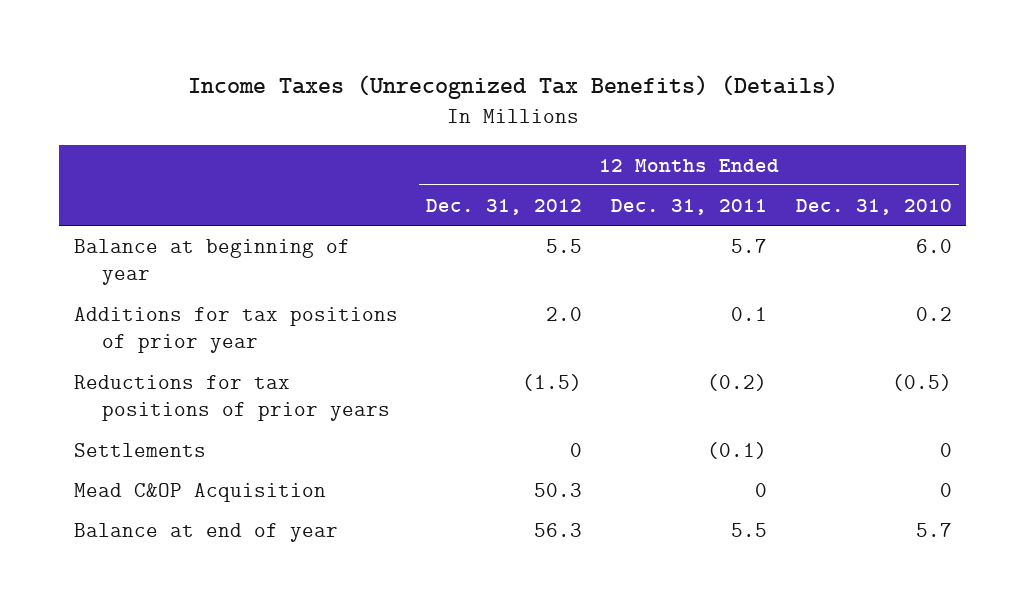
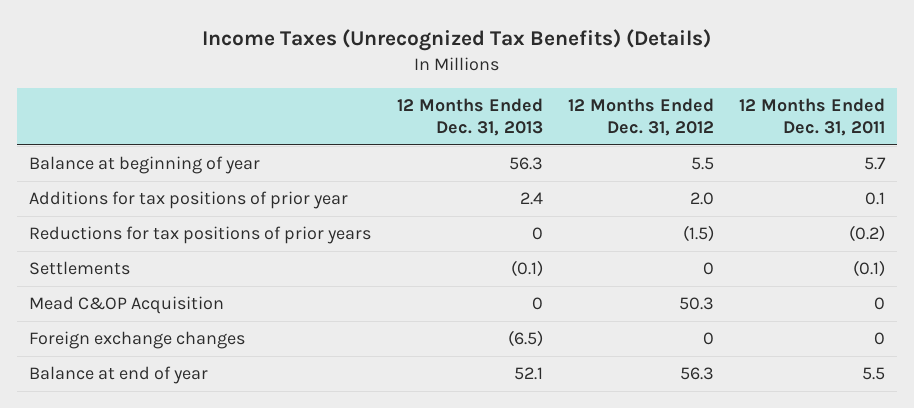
[795,198,952,215] Dec. 31, 2010 -> none
none -> [396,98,543,137] 12 Months Ended Dec. 31, 2013
none -> [29,331,246,350] Foreign exchange changes

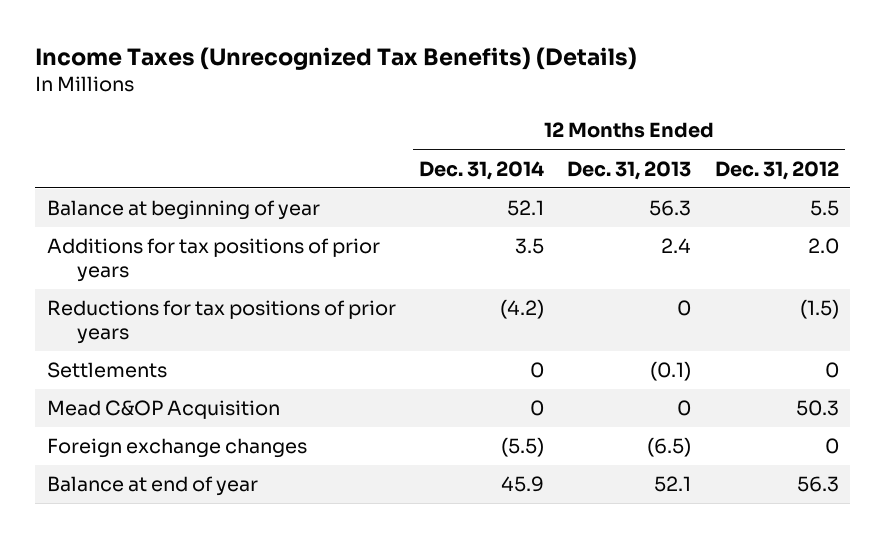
[738,98,885,137] 12 Months Ended Dec. 31, 2011 -> none
none -> [419,160,545,180] Dec. 31, 2014
[29,191,349,210] Additions for tax positions of prior year -> [46,238,380,283] Additions for tax positions of prior years

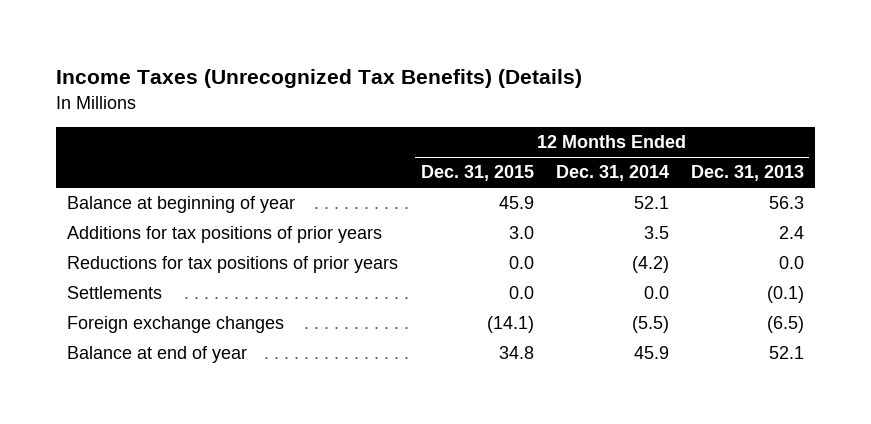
[714,160,839,180] Dec. 31, 2012 -> none
none -> [420,165,534,182] Dec. 31, 2015
[46,400,280,420] Mead C&OP Acquisition -> none
[677,300,692,317] 0 -> [778,256,804,270] 0.0
[530,362,545,379] 0 -> [643,286,669,300] 0.0

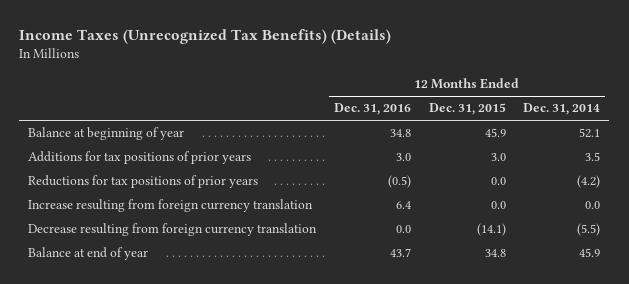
[690,165,804,182] Dec. 31, 2013 -> none
none -> [333,103,411,116] Dec. 31, 2016
[67,286,163,300] Settlements -> none
none -> [28,199,314,213] Increase resulting from foreign currency translation
[67,316,285,334] Foreign exchange changes -> [28,223,318,237] Decrease resulting from foreign currency translation

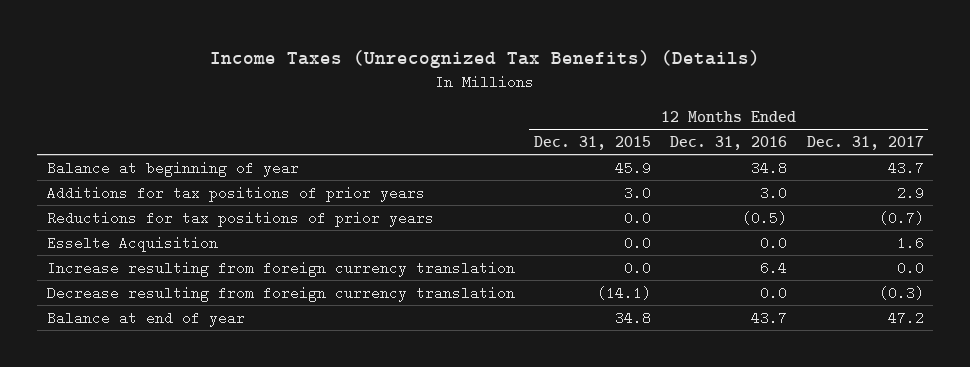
[523,103,601,116] Dec. 31, 2014 -> none
none -> [806,135,924,150] Dec. 31, 2017
none -> [46,235,218,252] Esselte Acquisition

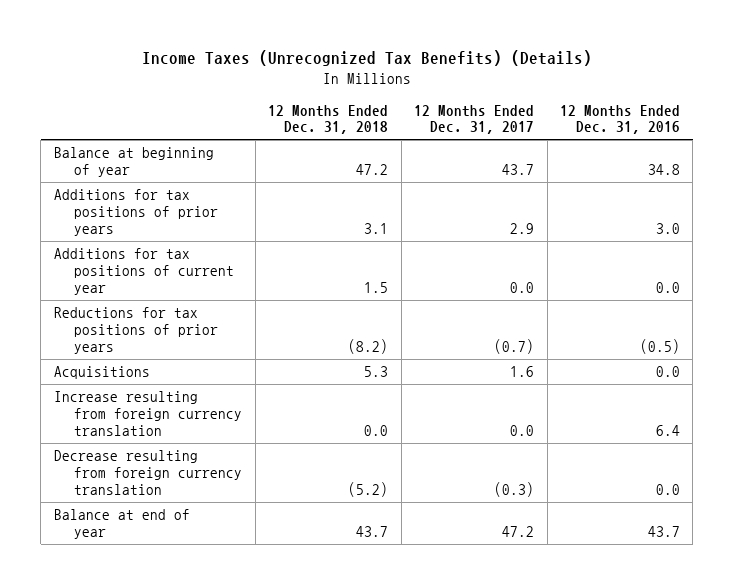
[533,135,651,150] Dec. 31, 2015 -> none
none -> [268,104,389,135] 12 Months Ended Dec. 31, 2018
none -> [53,248,235,295] Additions for tax positions of current year
[46,235,218,252] Esselte Acquisition -> [53,366,150,380] Acquisitions

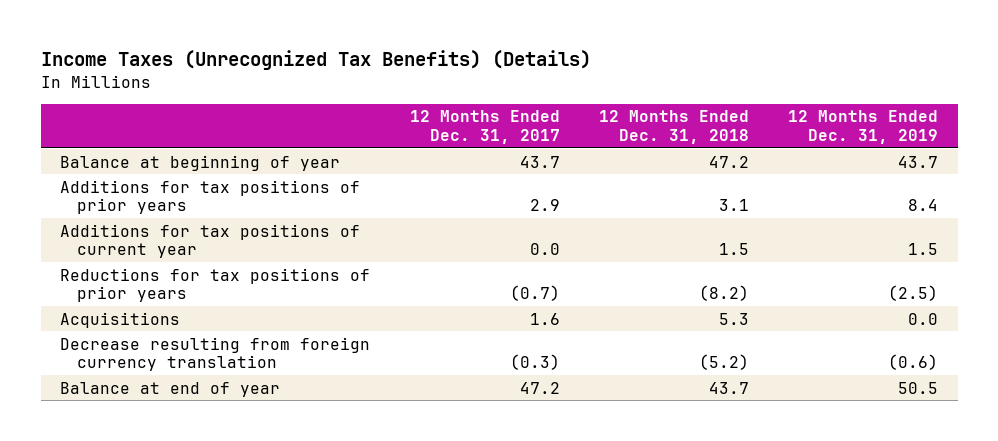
[560,104,681,135] 12 Months Ended Dec. 31, 2016 -> none
none -> [788,110,939,145] 12 Months Ended Dec. 31, 2019
[53,391,243,436] Increase resulting from foreign currency translation -> none

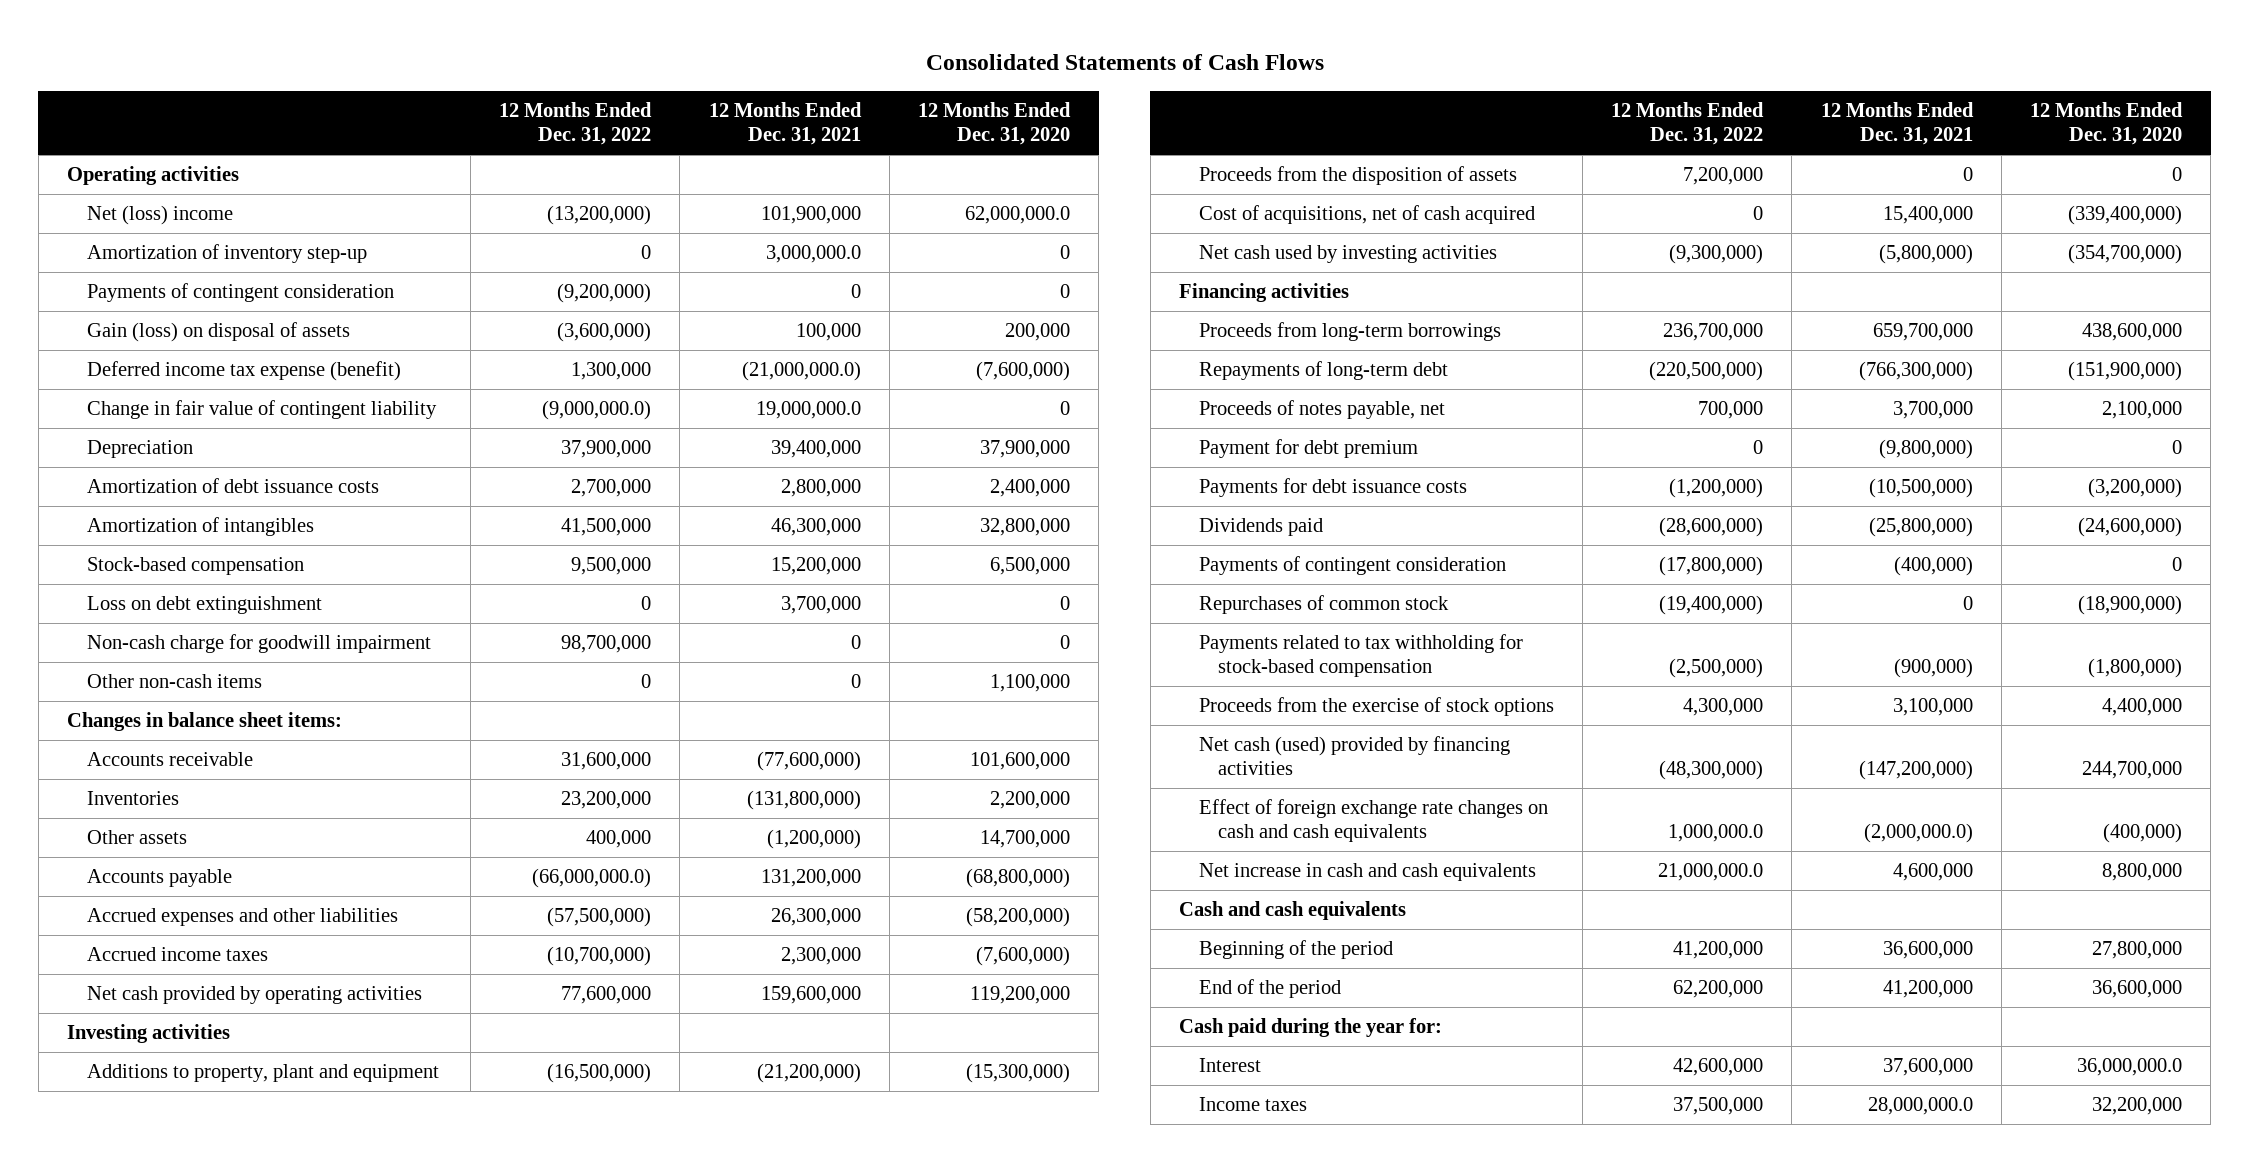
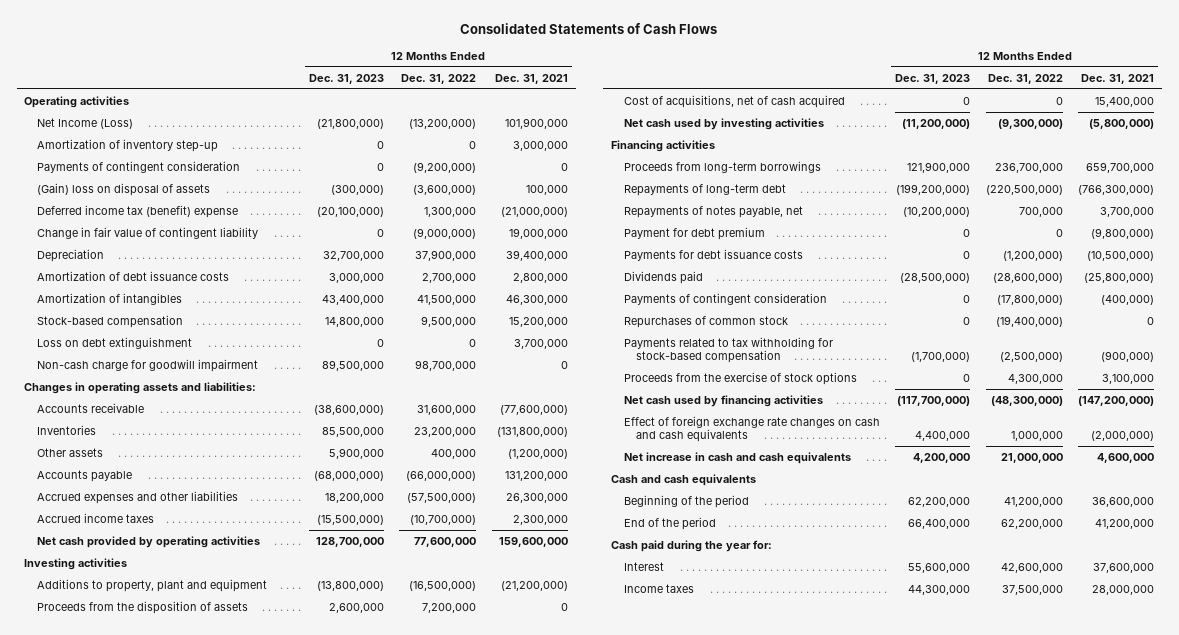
[918,101,1072,146] 12 Months Ended Dec. 31, 2020 -> none
none -> [308,73,384,84] Dec. 31, 2023
[86,205,233,226] Net (loss) income -> [37,117,134,129] Net Income (Loss)
[765,245,861,264] 3,000,000.0 -> [512,140,568,151] 3,000,000
[86,322,350,343] Gain (loss) on disposal of assets -> [37,182,211,196] (Gain) loss on disposal of assets
[86,361,401,382] Deferred income tax expense (benefit) -> [37,204,239,218] Deferred income tax (benefit) expense
[741,361,861,382] (21,000,000.0) -> [500,206,568,217] (21,000,000)
[542,400,652,421] (9,000,000.0) -> [413,227,477,239] (9,000,000)
[755,401,861,420] 19,000,000.0 -> [508,227,568,239] 19,000,000
[86,674,262,689] Other non-cash items -> none
[67,712,343,732] Changes in balance sheet items: -> [24,381,257,394] Changes in operating assets and liabilities:
[532,868,652,889] (66,000,000.0) -> [406,470,477,481] (66,000,000)
[1198,400,1445,420] Proceeds of notes payable, net -> [623,205,803,218] Repayments of notes payable, net
[1198,736,1510,776] Net cash (used) provided by financing activities -> [623,394,823,407] Net cash used by financing activities
[1668,824,1764,843] 1,000,000.0 -> [1010,431,1063,442] 1,000,000
[1863,823,1973,844] (2,000,000.0) -> [1091,431,1155,442] (2,000,000)
[1658,863,1764,882] 21,000,000.0 -> [1000,452,1063,463] 21,000,000
[1867,1097,1973,1116] 28,000,000.0 -> [1092,584,1155,595] 28,000,000

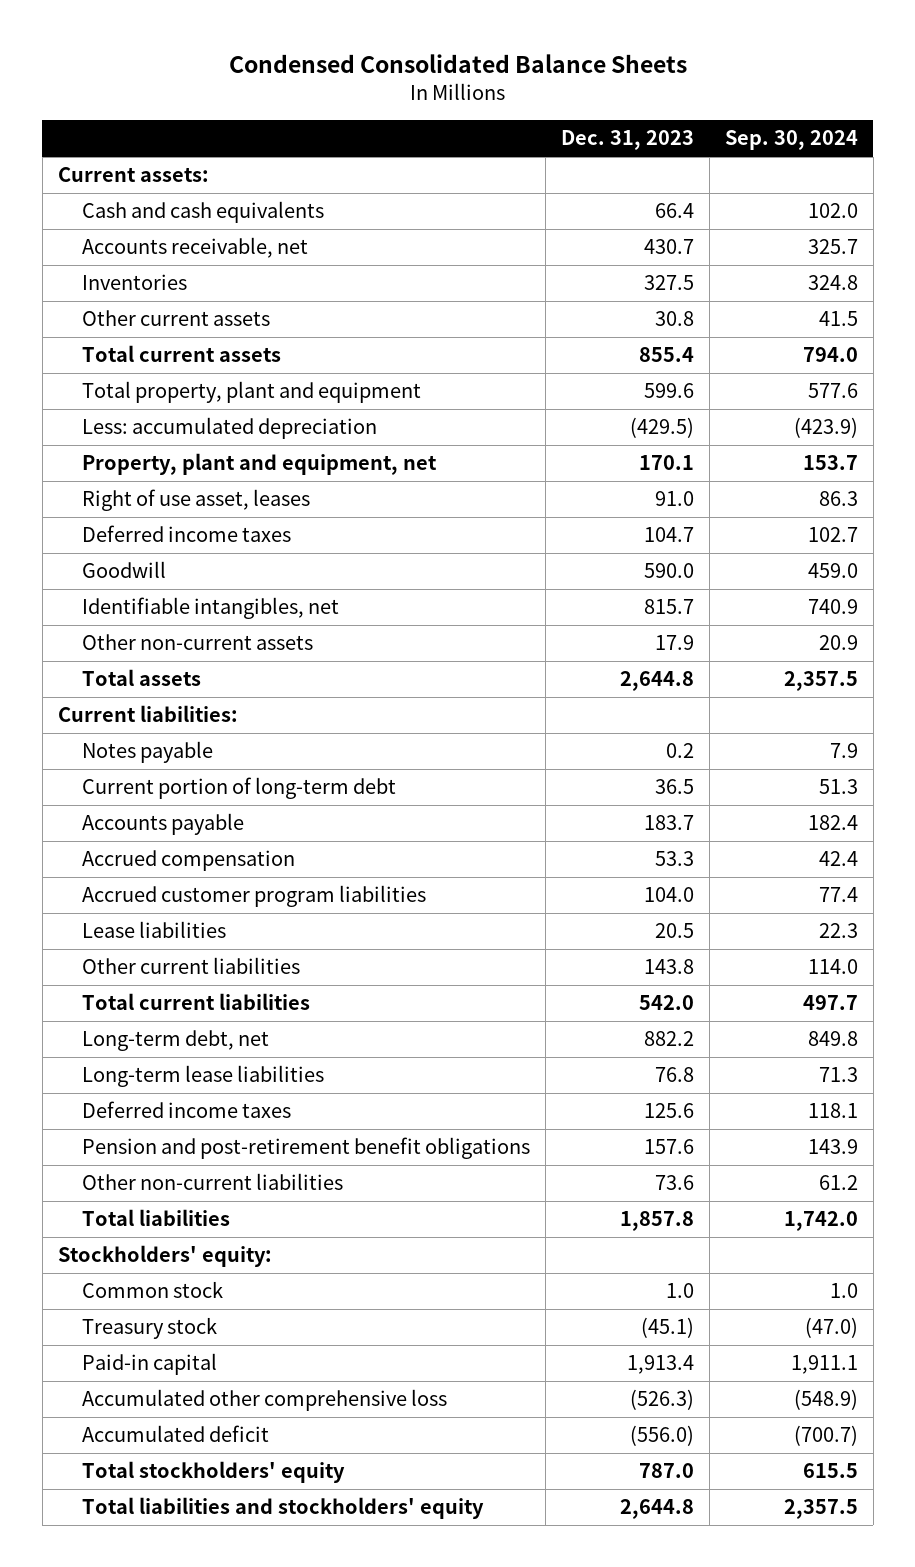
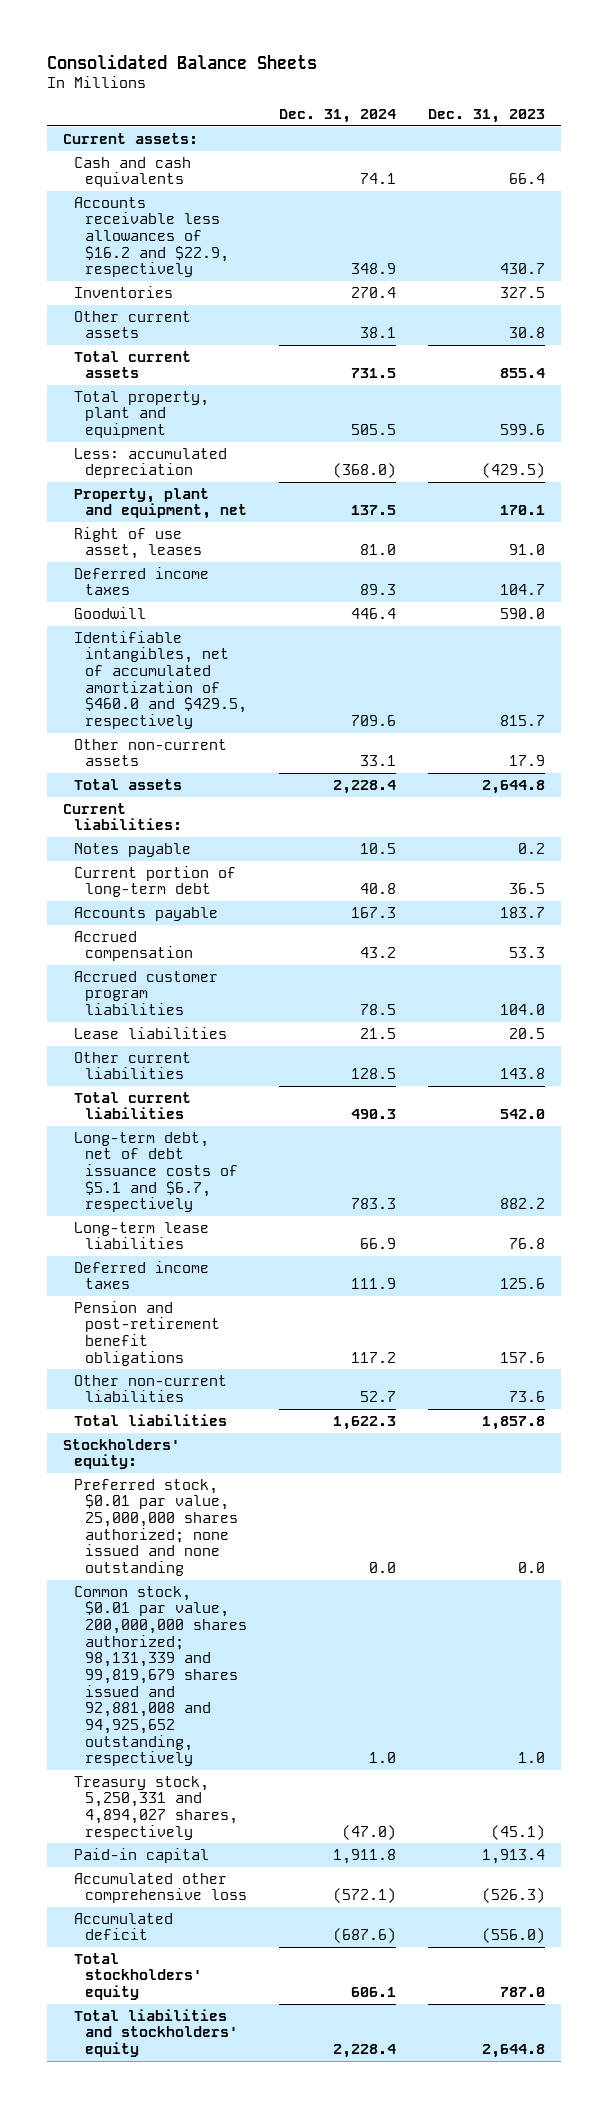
[228,54,687,74] Condensed Consolidated Balance Sheets -> [46,53,317,69] Consolidated Balance Sheets
[724,130,858,151] Sep. 30, 2024 -> none
none -> [279,109,397,124] Dec. 31, 2024
[81,237,308,259] Accounts receivable, net -> [73,196,230,278] Accounts receivable less allowances of $16.2 and $22.9, respectively
[81,597,339,620] Identifiable intangibles, net -> [73,630,248,730] Identifiable intangibles, net of accumulated amortization of $460.0 and $429.5, respectively
[81,1030,269,1052] Long-term debt, net -> [73,1131,239,1213] Long-term debt, net of debt issuance costs of $5.1 and $6.7, respectively
none -> [73,1478,239,1577] Preferred stock, $0.01 par value, 25,000,000 shares authorized; none issued and none outstanding
[81,1281,223,1299] Common stock -> [73,1585,248,1767] Common stock, $0.01 par value, 200,000,000 shares authorized; 98,131,339 and 99,819,679 shares issued and 92,881,008 and 94,925,652 outstanding, respectively
[81,1317,217,1340] Treasury stock -> [73,1775,239,1840] Treasury stock, 5,250,331 and 4,894,027 shares, respectively

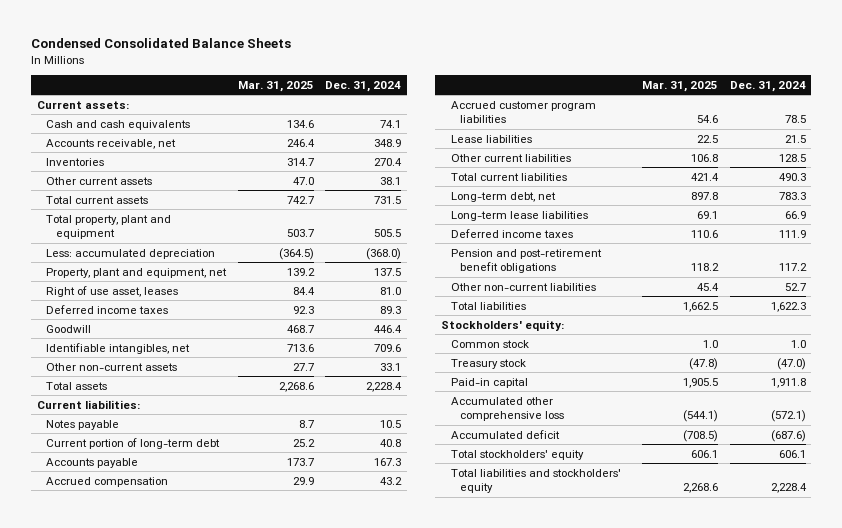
[46,53,317,69] Consolidated Balance Sheets -> [30,38,291,49] Condensed Consolidated Balance Sheets
[428,109,546,124] Dec. 31, 2023 -> none
none -> [237,80,314,92] Mar. 31, 2025
[73,196,230,278] Accounts receivable less allowances of $16.2 and $22.9, respectively -> [46,138,177,149] Accounts receivable, net
[73,630,248,730] Identifiable intangibles, net of accumulated amortization of $460.0 and $429.5, respectively -> [46,342,191,354] Identifiable intangibles, net
[73,1131,239,1213] Long-term debt, net of debt issuance costs of $5.1 and $6.7, respectively -> [450,191,556,202] Long-term debt, net
[73,1478,239,1577] Preferred stock, $0.01 par value, 25,000,000 shares authorized; none issued and none outstanding -> none
[73,1585,248,1767] Common stock, $0.01 par value, 200,000,000 shares authorized; 98,131,339 and 99,819,679 shares issued and 92,881,008 and 94,925,652 outstanding, respectively -> [450,339,529,348] Common stock
[73,1775,239,1840] Treasury stock, 5,250,331 and 4,894,027 shares, respectively -> [450,358,526,369] Treasury stock

